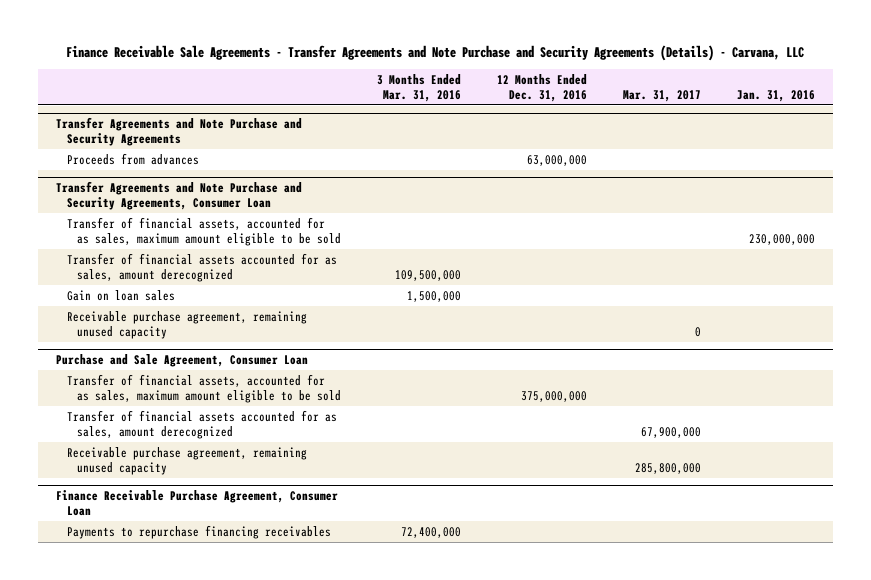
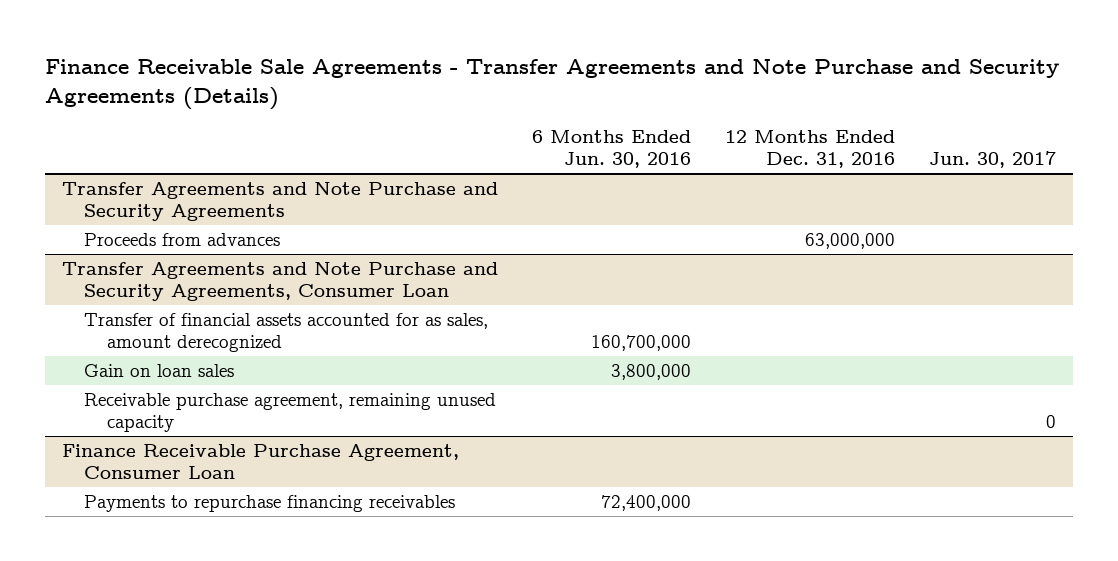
[66,44,805,61] Finance Receivable Sale Agreements - Transfer Agreements and Note Purchase and Security Agreements (Details) - Carvana, LLC -> [45,59,1060,111] Finance Receivable Sale Agreements - Transfer Agreements and Note Purchase and Security Agreements (Details)
[377,74,462,102] 3 Months Ended Mar. 31, 2016 -> none
[622,89,701,102] Mar. 31, 2017 -> none
[736,89,815,102] Jan. 31, 2016 -> none
none -> [532,130,692,169] 6 Months Ended Jun. 30, 2016
none -> [928,151,1056,169] Jun. 30, 2017
[66,216,342,246] Transfer of financial assets, accounted for as sales, maximum amount eligible to be sold -> none
[55,354,308,368] Purchase and Sale Agreement, Consumer Loan -> none
[66,373,342,403] Transfer of financial assets, accounted for as sales, maximum amount eligible to be sold -> none
[66,409,337,439] Transfer of financial assets accounted for as sales, amount derecognized -> none
[66,446,307,475] Receivable purchase agreement, remaining unused capacity -> none

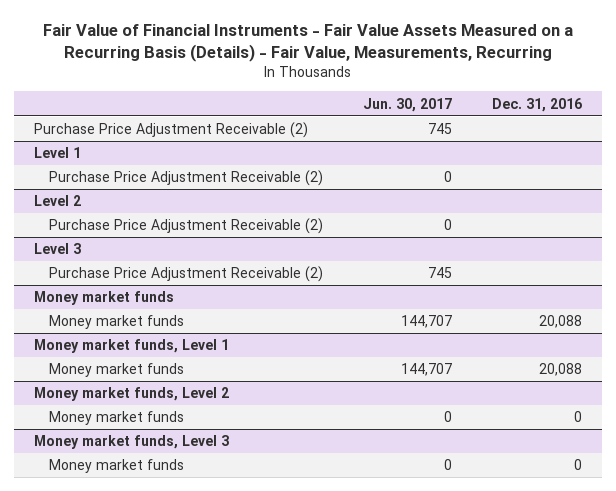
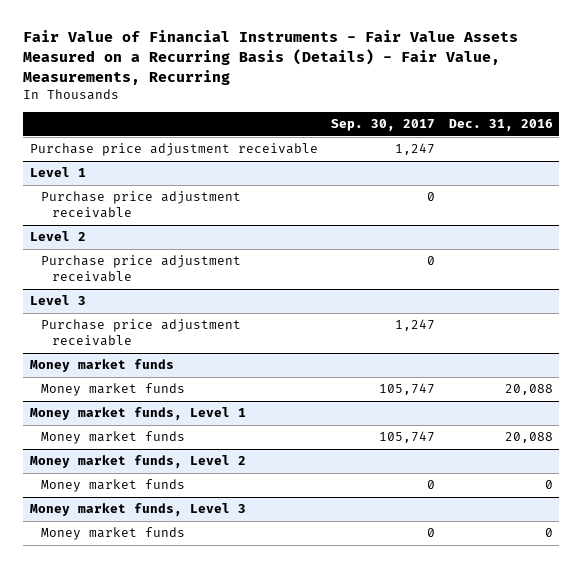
[363,97,453,112] Jun. 30, 2017 -> none
none -> [331,119,436,132] Sep. 30, 2017
[33,122,308,139] Purchase Price Adjustment Receivable (2) -> [29,143,318,157] Purchase price adjustment receivable
[49,170,324,187] Purchase Price Adjustment Receivable (2) -> [40,191,241,219] Purchase price adjustment receivable
[49,218,324,235] Purchase Price Adjustment Receivable (2) -> [40,255,241,283] Purchase price adjustment receivable
[49,266,324,283] Purchase Price Adjustment Receivable (2) -> [40,319,241,347] Purchase price adjustment receivable

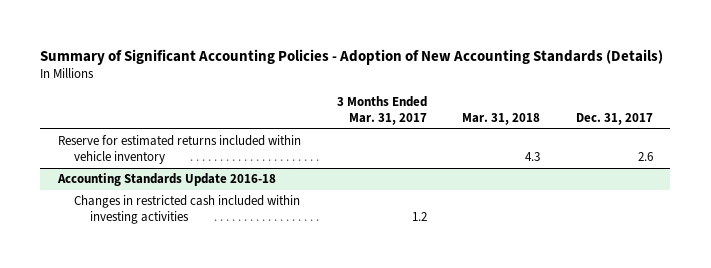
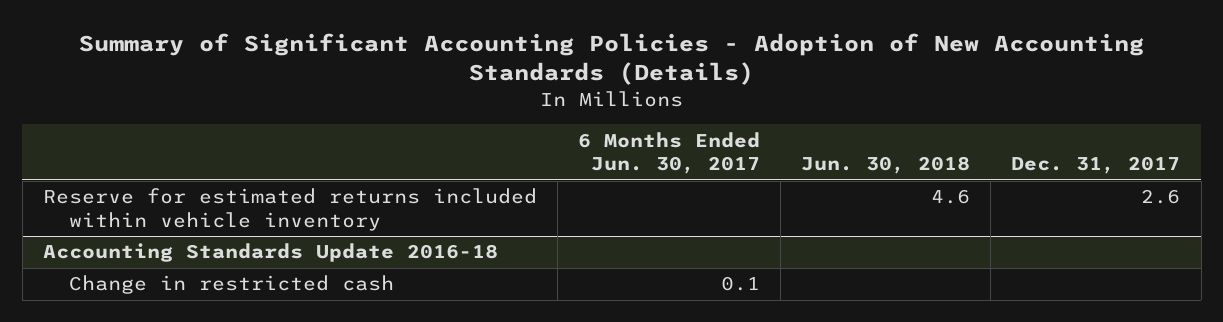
[336,96,427,126] 3 Months Ended Mar. 31, 2017 -> none
[462,113,541,126] Mar. 31, 2018 -> none
none -> [578,131,761,175] 6 Months Ended Jun. 30, 2017
none -> [801,156,971,175] Jun. 30, 2018
[74,195,301,225] Changes in restricted cash included within investing activities -> [69,275,395,295] Change in restricted cash

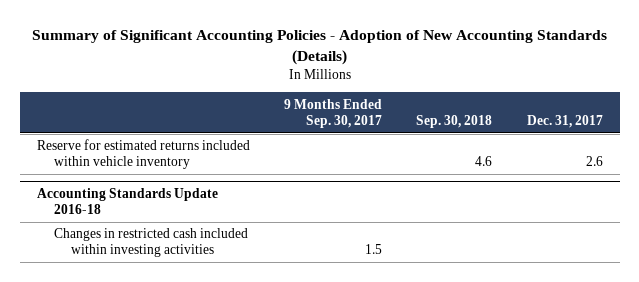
[578,131,761,175] 6 Months Ended Jun. 30, 2017 -> none
[801,156,971,175] Jun. 30, 2018 -> none
none -> [283,98,382,128] 9 Months Ended Sep. 30, 2017
none -> [416,114,493,128] Sep. 30, 2018
[69,275,395,295] Change in restricted cash -> [54,228,249,258] Changes in restricted cash included within investing activities

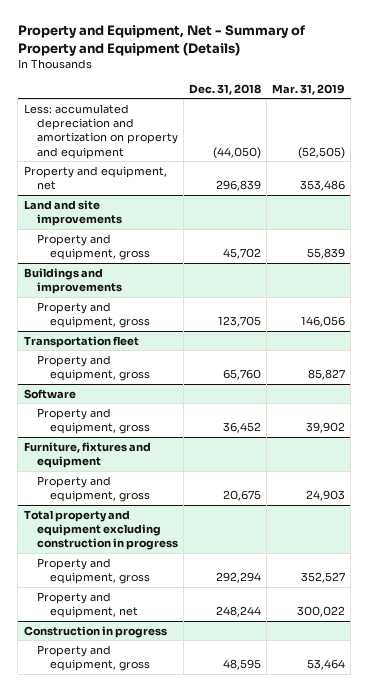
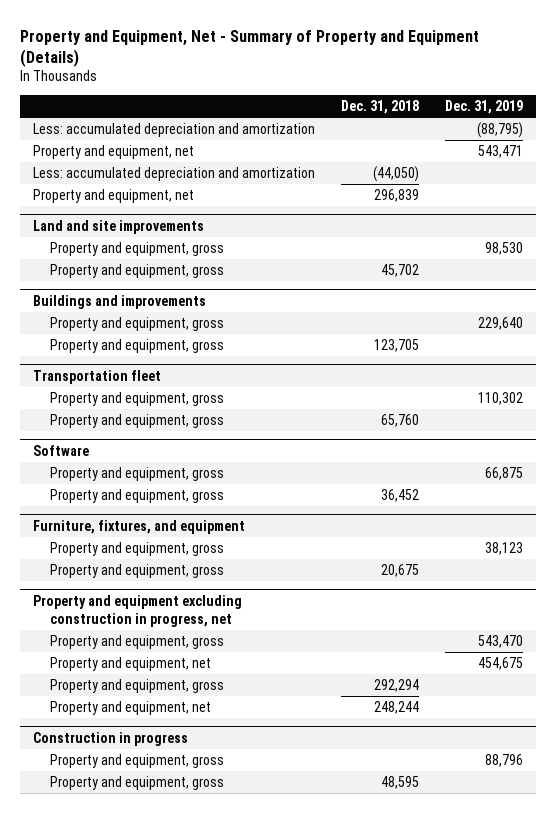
[272,83,346,95] Mar. 31, 2019 -> none
none -> [445,100,524,115] Dec. 31, 2019
none -> [33,122,316,137] Less: accumulated depreciation and amortization
none -> [33,144,195,159] Property and equipment, net
[23,103,178,159] Less: accumulated depreciation and amortization on property and equipment -> [33,166,316,181] Less: accumulated depreciation and amortization
none -> [50,241,225,256] Property and equipment, gross
none -> [50,316,225,331] Property and equipment, gross
none -> [50,391,225,406] Property and equipment, gross
none -> [50,466,225,481] Property and equipment, gross
[23,441,151,469] Furniture, fixtures and equipment -> [33,519,246,534] Furniture, fixtures, and equipment
none -> [50,541,225,556] Property and equipment, gross
[23,509,178,551] Total property and equipment excluding construction in progress -> [33,594,243,627] Property and equipment excluding construction in progress, net
none -> [50,634,225,649] Property and equipment, gross
none -> [50,656,212,671] Property and equipment, net
none -> [50,753,225,768] Property and equipment, gross

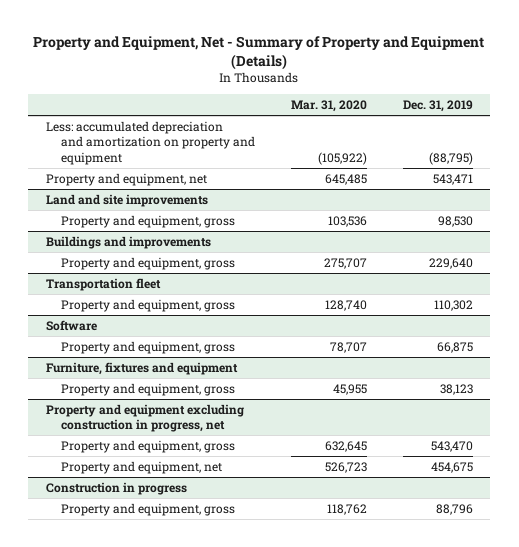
[341,100,420,115] Dec. 31, 2018 -> none
none -> [290,100,367,113] Mar. 31, 2020
[33,122,316,137] Less: accumulated depreciation and amortization -> [46,120,256,165] Less: accumulated depreciation and amortization on property and equipment
[33,166,316,181] Less: accumulated depreciation and amortization -> none
[33,188,195,203] Property and equipment, net -> none
[50,263,225,278] Property and equipment, gross -> none
[50,338,225,353] Property and equipment, gross -> none
[50,413,225,428] Property and equipment, gross -> none
[50,488,225,503] Property and equipment, gross -> none
[33,519,246,534] Furniture, fixtures, and equipment -> [46,361,239,375] Furniture, fixtures and equipment
[50,563,225,578] Property and equipment, gross -> none
[50,678,225,693] Property and equipment, gross -> none
[50,700,212,715] Property and equipment, net -> none
[50,775,225,790] Property and equipment, gross -> none

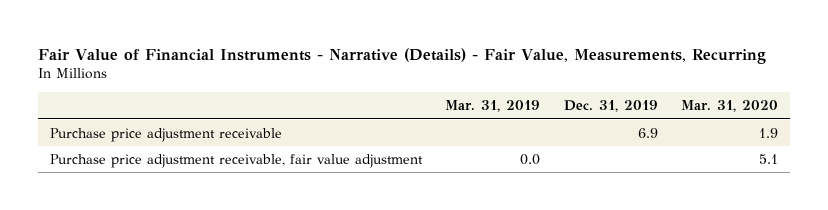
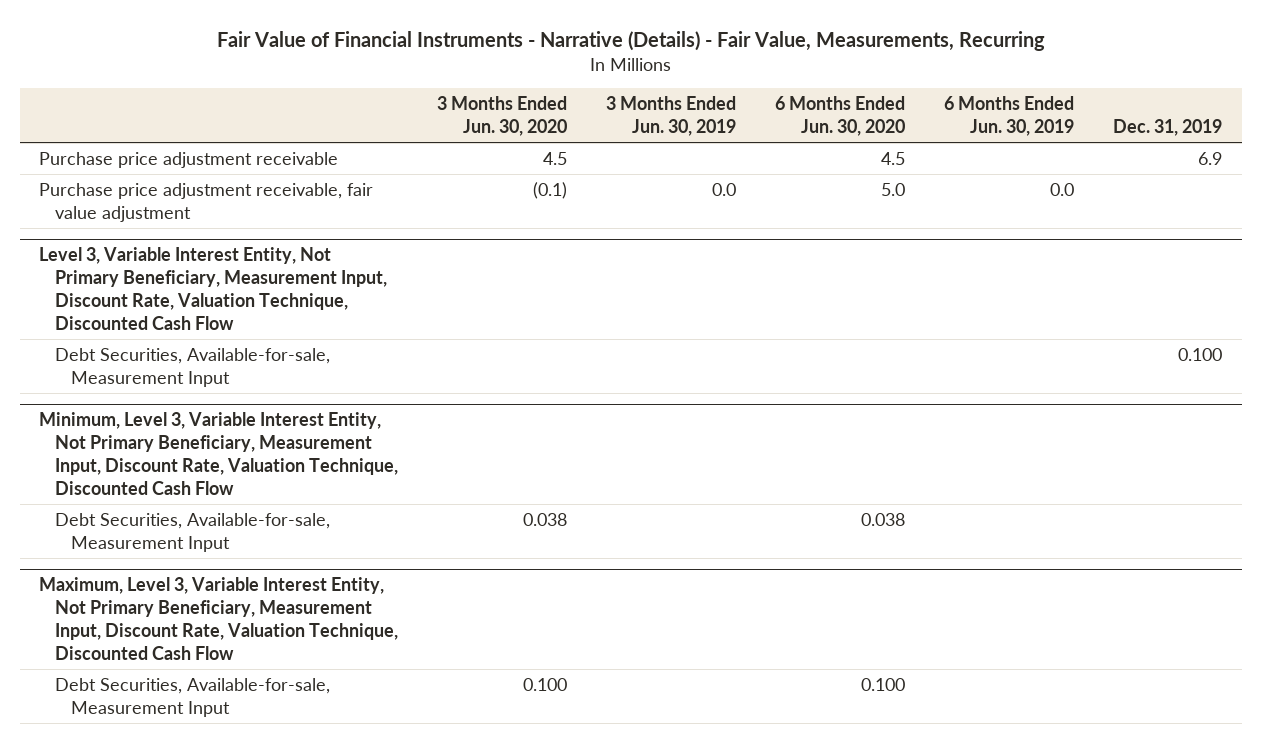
[445,100,541,113] Mar. 31, 2019 -> none
[681,100,779,113] Mar. 31, 2020 -> none
none -> [437,95,568,136] 3 Months Ended Jun. 30, 2020
none -> [606,95,737,136] 3 Months Ended Jun. 30, 2019
none -> [775,95,906,136] 6 Months Ended Jun. 30, 2020
none -> [944,95,1075,136] 6 Months Ended Jun. 30, 2019
none -> [39,247,388,330] Level 3, Variable Interest Entity, Not Primary Beneficiary, Measurement Input, Discount Rate, Valuation Technique, Discounted Cash Flow
none -> [55,347,331,387] Debt Securities, Available-for-sale, Measurement Input
none -> [39,412,399,495] Minimum, Level 3, Variable Interest Entity, Not Primary Beneficiary, Measurement Input, Discount Rate, Valuation Technique, Discounted Cash Flow
none -> [55,512,331,552] Debt Securities, Available-for-sale, Measurement Input
none -> [39,577,399,660] Maximum, Level 3, Variable Interest Entity, Not Primary Beneficiary, Measurement Input, Discount Rate, Valuation Technique, Discounted Cash Flow
none -> [55,677,331,717] Debt Securities, Available-for-sale, Measurement Input

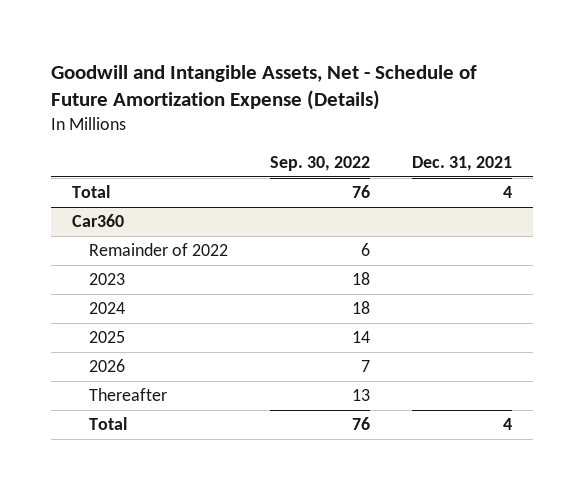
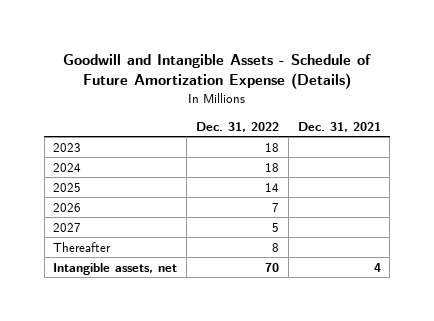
[51,64,478,111] Goodwill and Intangible Assets, Net - Schedule of Future Amortization Expense (Details) -> [63,53,372,90] Goodwill and Intangible Assets - Schedule of Future Amortization Expense (Details)
[270,156,371,172] Sep. 30, 2022 -> none
none -> [196,121,280,132] Dec. 31, 2022
[72,214,125,228] Car360 -> none
[89,243,229,257] Remainder of 2022 -> none
[89,273,126,286] 2023 -> none
[89,302,126,315] 2024 -> none
[89,331,126,344] 2025 -> none
[89,359,126,373] 2026 -> none
[89,388,168,402] Thereafter -> none
[89,417,128,431] Total -> none
none -> [53,142,82,152] 2023
none -> [53,162,82,172] 2024
none -> [53,182,82,192] 2025
none -> [53,202,82,212] 2026
none -> [53,222,82,232] 2027
none -> [53,241,112,252] Thereafter
[72,185,111,199] Total -> [53,262,178,275] Intangible assets, net

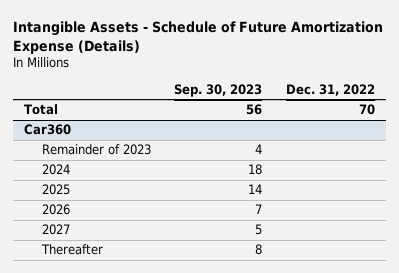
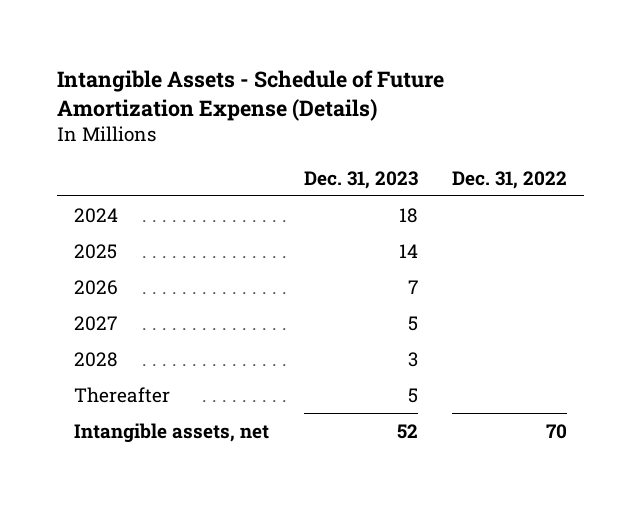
[174,83,263,97] Sep. 30, 2023 -> none
none -> [303,170,418,189] Dec. 31, 2023
[24,124,72,136] Car360 -> none
[42,144,152,156] Remainder of 2023 -> none
[42,164,71,176] 2024 -> none
[42,184,71,196] 2025 -> none
[42,204,71,216] 2026 -> none
[42,224,71,236] 2027 -> none
[41,244,104,256] Thereafter -> none
none -> [74,207,119,223] 2024
none -> [74,243,118,259] 2025
none -> [74,279,119,295] 2026
none -> [74,315,118,331] 2027
none -> [74,351,119,367] 2028
none -> [74,386,171,403] Thereafter
[24,104,59,116] Total -> [74,422,270,443] Intangible assets, net

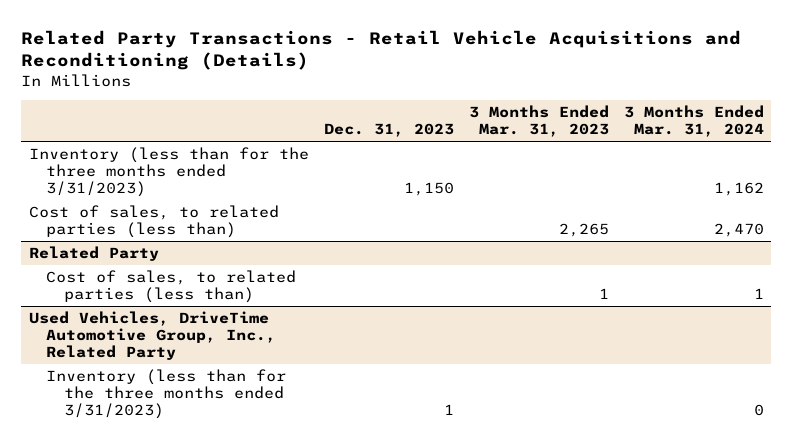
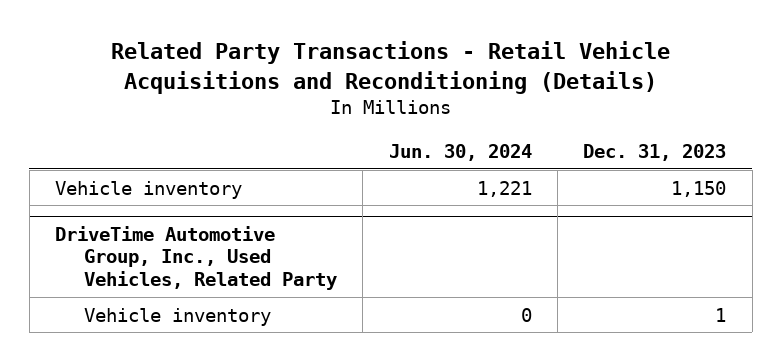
[468,105,609,138] 3 Months Ended Mar. 31, 2023 -> none
[623,105,764,138] 3 Months Ended Mar. 31, 2024 -> none
none -> [388,144,532,162] Jun. 30, 2024
[28,205,279,239] Cost of sales, to related parties (less than) -> none
[28,246,159,262] Related Party -> none
[46,270,297,304] Cost of sales, to related parties (less than) -> none
[28,147,309,198] Inventory (less than for the three months ended 3/31/2023) -> [55,180,243,199] Vehicle inventory
[28,311,277,361] Used Vehicles, DriveTime Automotive Group, Inc., Related Party -> [55,225,337,290] DriveTime Automotive Group, Inc., Used Vehicles, Related Party
[46,369,287,420] Inventory (less than for the three months ended 3/31/2023) -> [83,307,271,326] Vehicle inventory

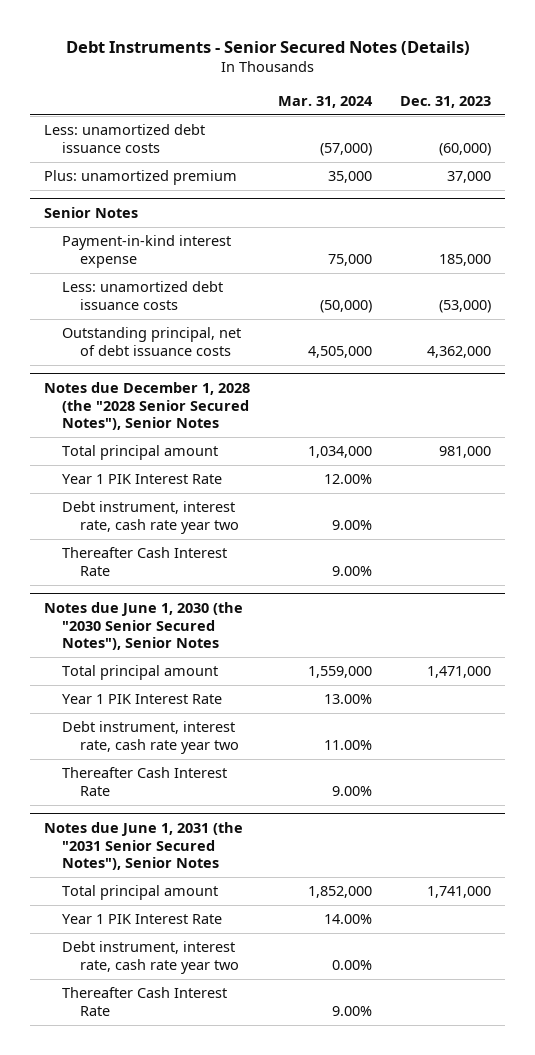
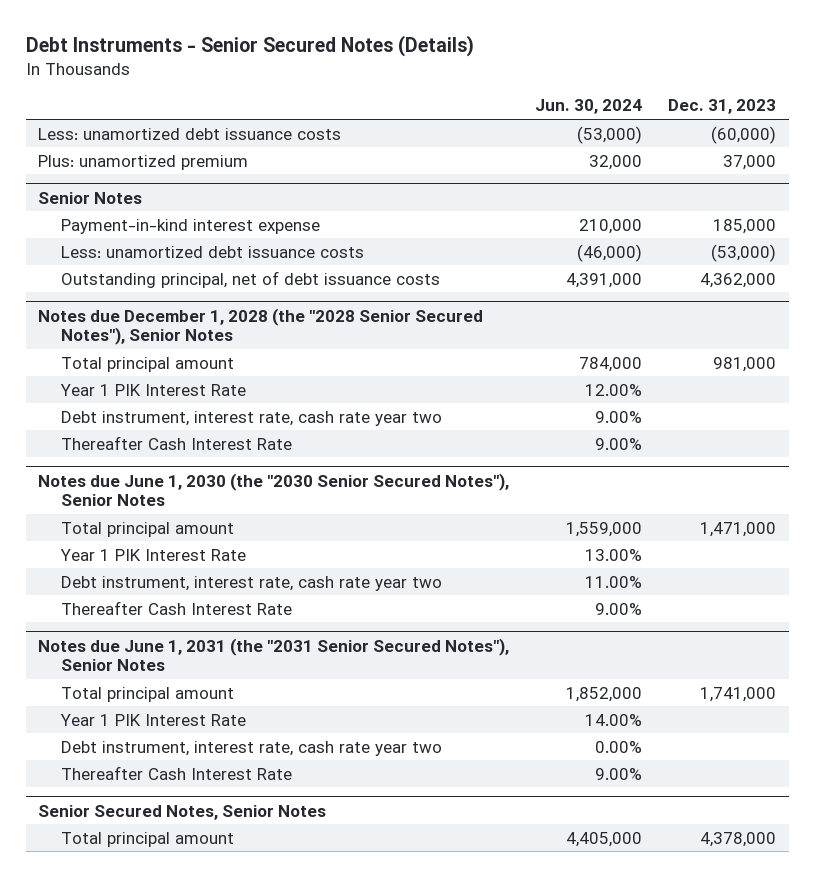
[278,95,374,108] Mar. 31, 2024 -> none
none -> [535,99,643,115] Jun. 30, 2024
none -> [38,804,327,820] Senior Secured Notes, Senior Notes
none -> [60,831,234,847] Total principal amount

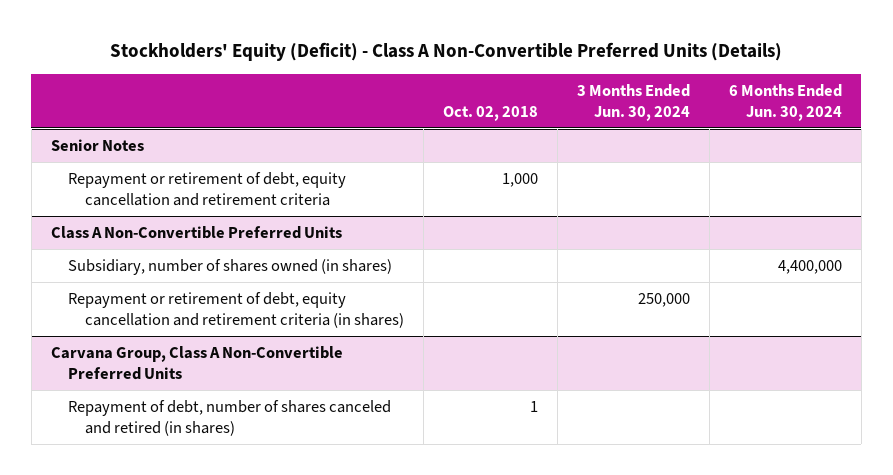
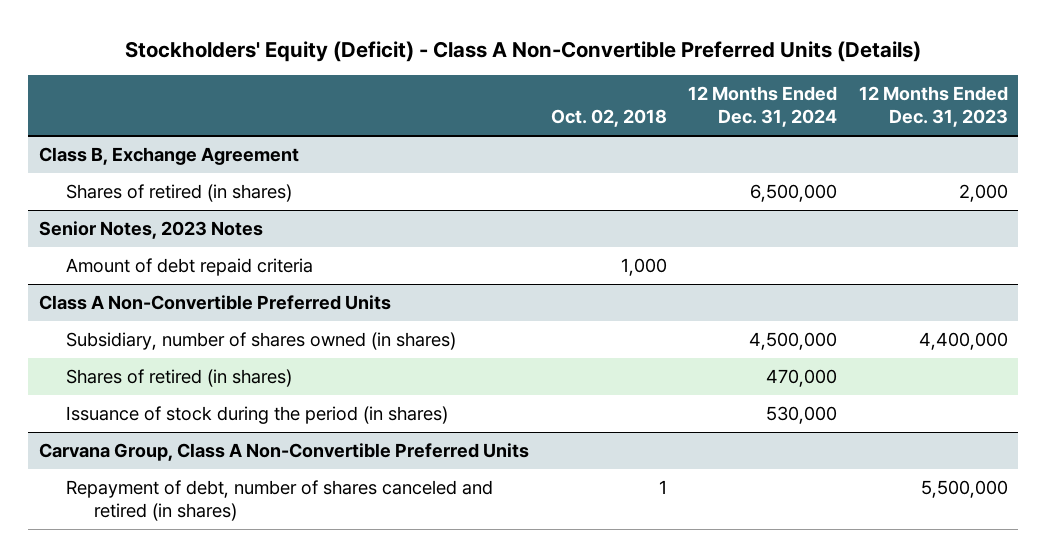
[576,83,690,121] 3 Months Ended Jun. 30, 2024 -> none
[728,83,842,121] 6 Months Ended Jun. 30, 2024 -> none
none -> [688,86,838,128] 12 Months Ended Dec. 31, 2024
none -> [858,86,1008,128] 12 Months Ended Dec. 31, 2023
none -> [39,147,300,166] Class B, Exchange Agreement
none -> [66,184,293,203] Shares of retired (in shares)
[50,138,144,151] Senior Notes -> [39,221,264,240] Senior Notes, 2023 Notes
[67,171,346,207] Repayment or retirement of debt, equity cancellation and retirement criteria -> [66,258,314,277] Amount of debt repaid criteria
[67,291,404,329] Repayment or retirement of debt, equity cancellation and retirement criteria (in shares) -> [66,369,293,388] Shares of retired (in shares)
none -> [66,406,449,425] Issuance of stock during the period (in shares)

